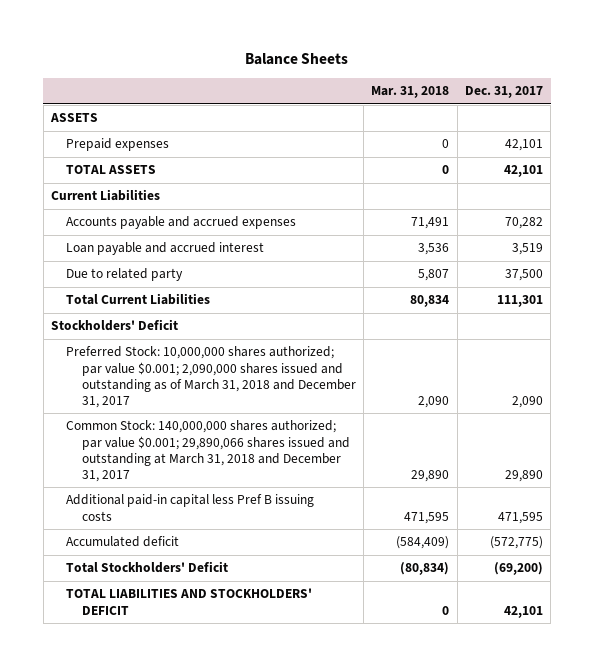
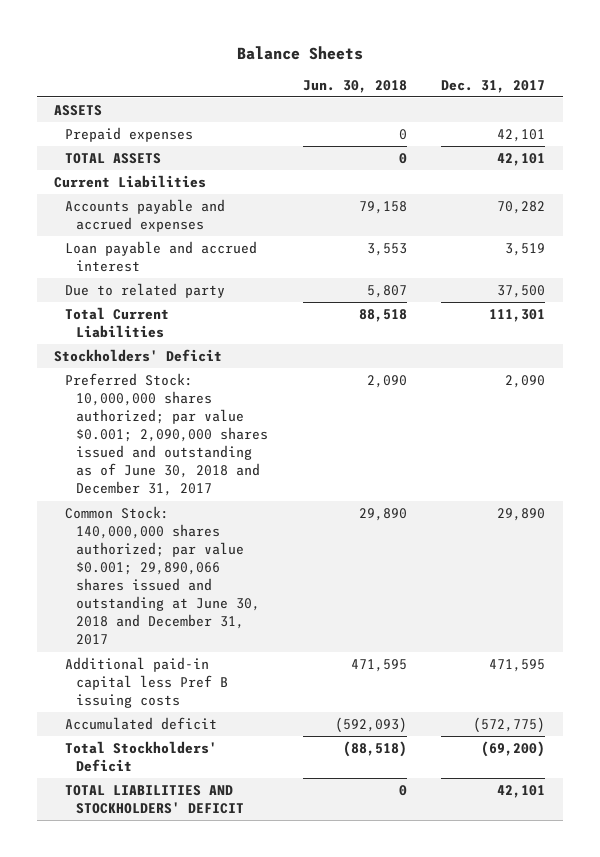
[371,86,450,99] Mar. 31, 2018 -> none
none -> [302,79,407,93] Jun. 30, 2018
[66,346,356,408] Preferred Stock: 10,000,000 shares authorized; par value $0.001; 2,090,000 shares issued and outstanding as of March 31, 2018 and December 31, 2017 -> [65,372,269,497] Preferred Stock: 10,000,000 shares authorized; par value $0.001; 2,090,000 shares issued and outstanding as of June 30, 2018 and December 31, 2017
[66,420,350,482] Common Stock: 140,000,000 shares authorized; par value $0.001; 29,890,066 shares issued and outstanding at March 31, 2018 and December 31, 2017 -> [65,505,261,646] Common Stock: 140,000,000 shares authorized; par value $0.001; 29,890,066 shares issued and outstanding at June 30, 2018 and December 31, 2017

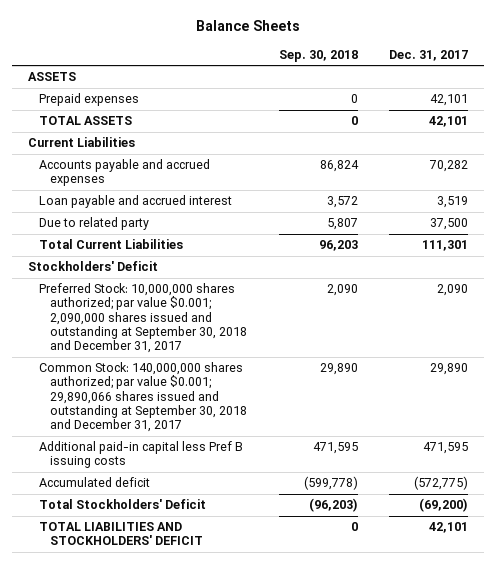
[302,79,407,93] Jun. 30, 2018 -> none
none -> [278,49,358,62] Sep. 30, 2018
[65,372,269,497] Preferred Stock: 10,000,000 shares authorized; par value $0.001; 2,090,000 shares issued and outstanding as of June 30, 2018 and December 31, 2017 -> [39,283,248,354] Preferred Stock: 10,000,000 shares authorized; par value $0.001; 2,090,000 shares issued and outstanding at September 30, 2018 and December 31, 2017
[65,505,261,646] Common Stock: 140,000,000 shares authorized; par value $0.001; 29,890,066 shares issued and outstanding at June 30, 2018 and December 31, 2017 -> [39,362,248,433] Common Stock: 140,000,000 shares authorized; par value $0.001; 29,890,066 shares issued and outstanding at September 30, 2018 and December 31, 2017

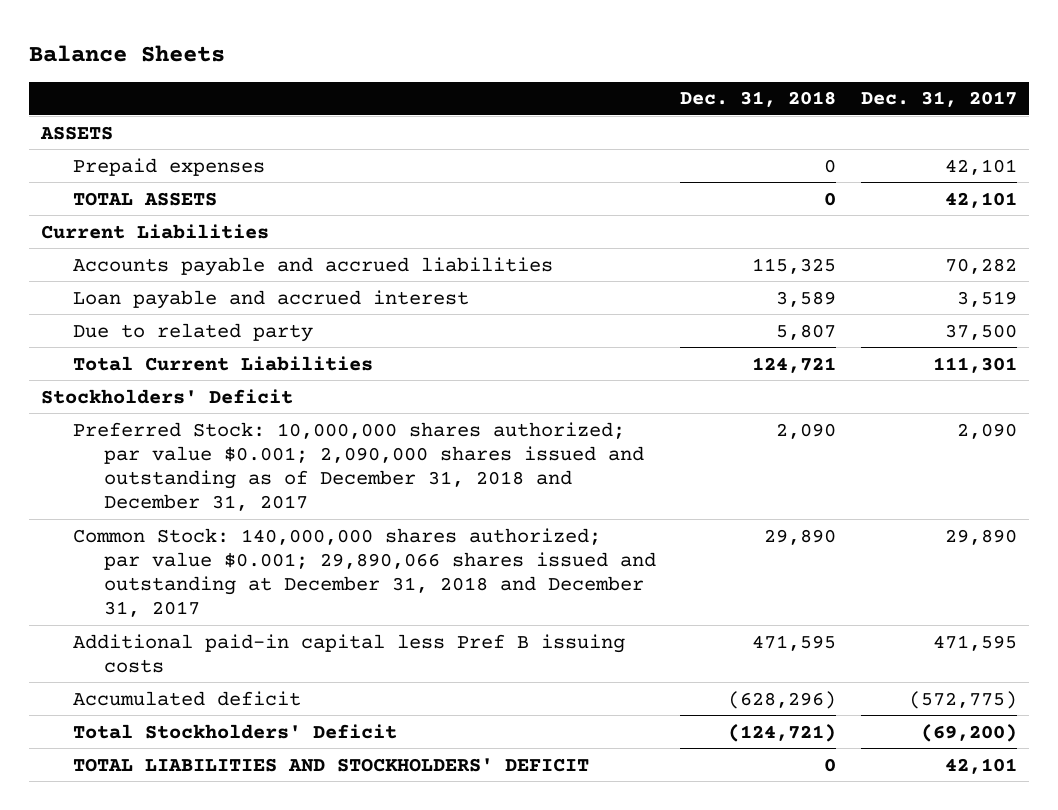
[278,49,358,62] Sep. 30, 2018 -> none
none -> [680,91,837,108] Dec. 31, 2018
[39,159,211,187] Accounts payable and accrued expenses -> [72,256,553,276] Accounts payable and accrued liabilities
[39,283,248,354] Preferred Stock: 10,000,000 shares authorized; par value $0.001; 2,090,000 shares issued and outstanding at September 30, 2018 and December 31, 2017 -> [72,421,645,512] Preferred Stock: 10,000,000 shares authorized; par value $0.001; 2,090,000 shares issued and outstanding as of December 31, 2018 and December 31, 2017
[39,362,248,433] Common Stock: 140,000,000 shares authorized; par value $0.001; 29,890,066 shares issued and outstanding at September 30, 2018 and December 31, 2017 -> [72,527,657,618] Common Stock: 140,000,000 shares authorized; par value $0.001; 29,890,066 shares issued and outstanding at December 31, 2018 and December 31, 2017

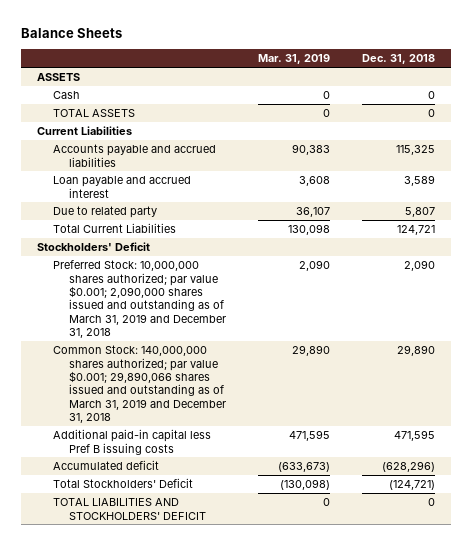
[860,91,1017,108] Dec. 31, 2017 -> none
none -> [257,54,330,65] Mar. 31, 2019
[72,157,265,176] Prepaid expenses -> none
none -> [52,91,80,100] Cash
[72,421,645,512] Preferred Stock: 10,000,000 shares authorized; par value $0.001; 2,090,000 shares issued and outstanding as of December 31, 2018 and December 31, 2017 -> [52,260,226,339] Preferred Stock: 10,000,000 shares authorized; par value $0.001; 2,090,000 shares issued and outstanding as of March 31, 2019 and December 31, 2018
[72,527,657,618] Common Stock: 140,000,000 shares authorized; par value $0.001; 29,890,066 shares issued and outstanding at December 31, 2018 and December 31, 2017 -> [52,345,226,424] Common Stock: 140,000,000 shares authorized; par value $0.001; 29,890,066 shares issued and outstanding as of March 31, 2019 and December 31, 2018

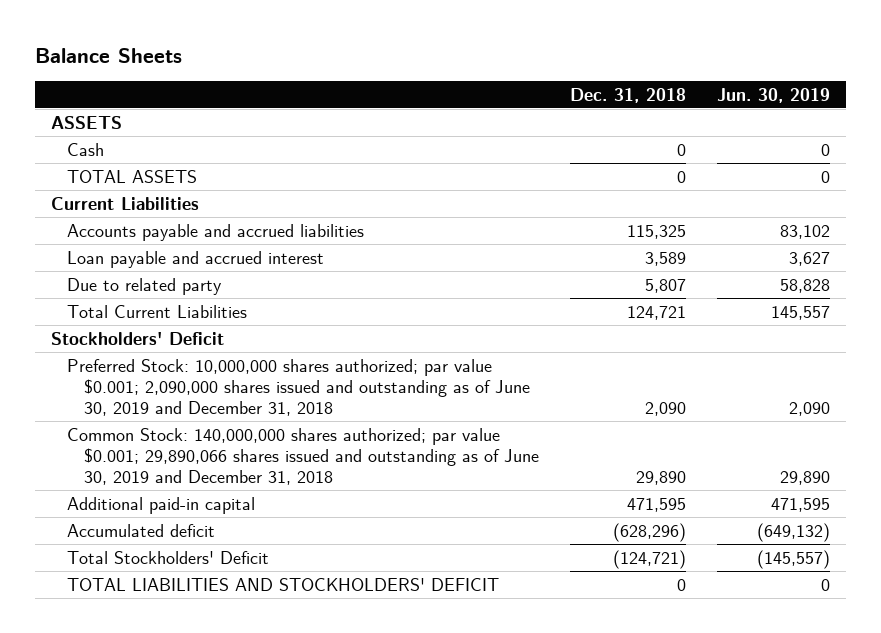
[257,54,330,65] Mar. 31, 2019 -> none
none -> [717,87,831,103] Jun. 30, 2019
[52,260,226,339] Preferred Stock: 10,000,000 shares authorized; par value $0.001; 2,090,000 shares issued and outstanding as of March 31, 2019 and December 31, 2018 -> [67,358,530,417] Preferred Stock: 10,000,000 shares authorized; par value $0.001; 2,090,000 shares issued and outstanding as of June 30, 2019 and December 31, 2018
[52,345,226,424] Common Stock: 140,000,000 shares authorized; par value $0.001; 29,890,066 shares issued and outstanding as of March 31, 2019 and December 31, 2018 -> [67,427,539,486] Common Stock: 140,000,000 shares authorized; par value $0.001; 29,890,066 shares issued and outstanding as of June 30, 2019 and December 31, 2018
[52,429,211,455] Additional paid-in capital less Pref B issuing costs -> [67,496,256,514] Additional paid-in capital

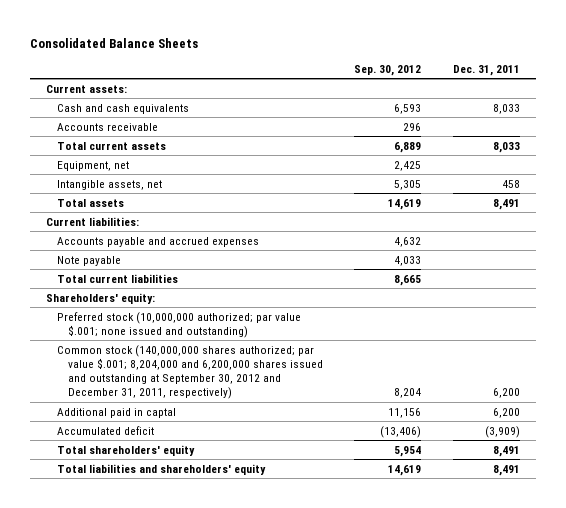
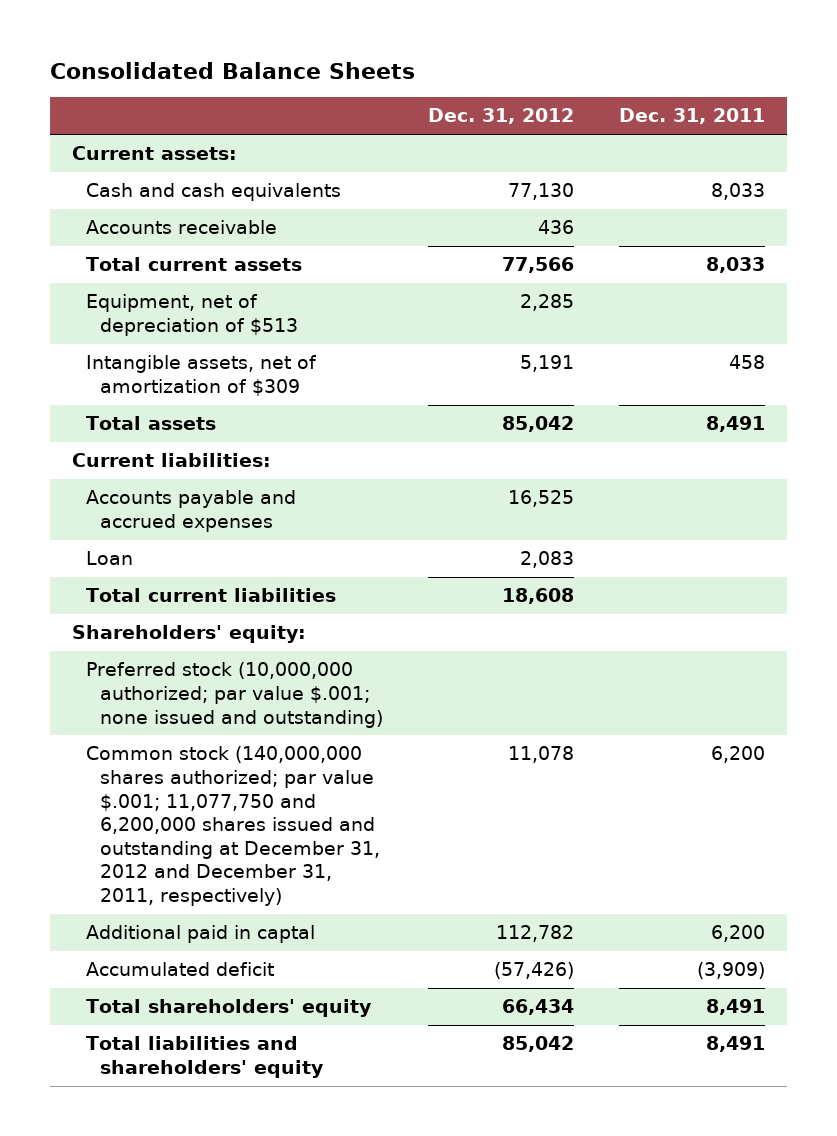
[354,64,422,76] Sep. 30, 2012 -> none
none -> [427,108,574,125] Dec. 31, 2012
[56,160,129,171] Equipment, net -> [86,294,298,336] Equipment, net of depreciation of $513
[56,179,162,190] Intangible assets, net -> [86,355,318,396] Intangible assets, net of amortization of $309
[56,255,121,266] Note payable -> [86,551,134,566] Loan
[56,344,323,399] Common stock (140,000,000 shares authorized; par value $.001; 8,204,000 and 6,200,000 shares issued and outstanding at September 30, 2012 and December 31, 2011, respectively) -> [86,746,380,906] Common stock (140,000,000 shares authorized; par value $.001; 11,077,750 and 6,200,000 shares issued and outstanding at December 31, 2012 and December 31, 2011, respectively)

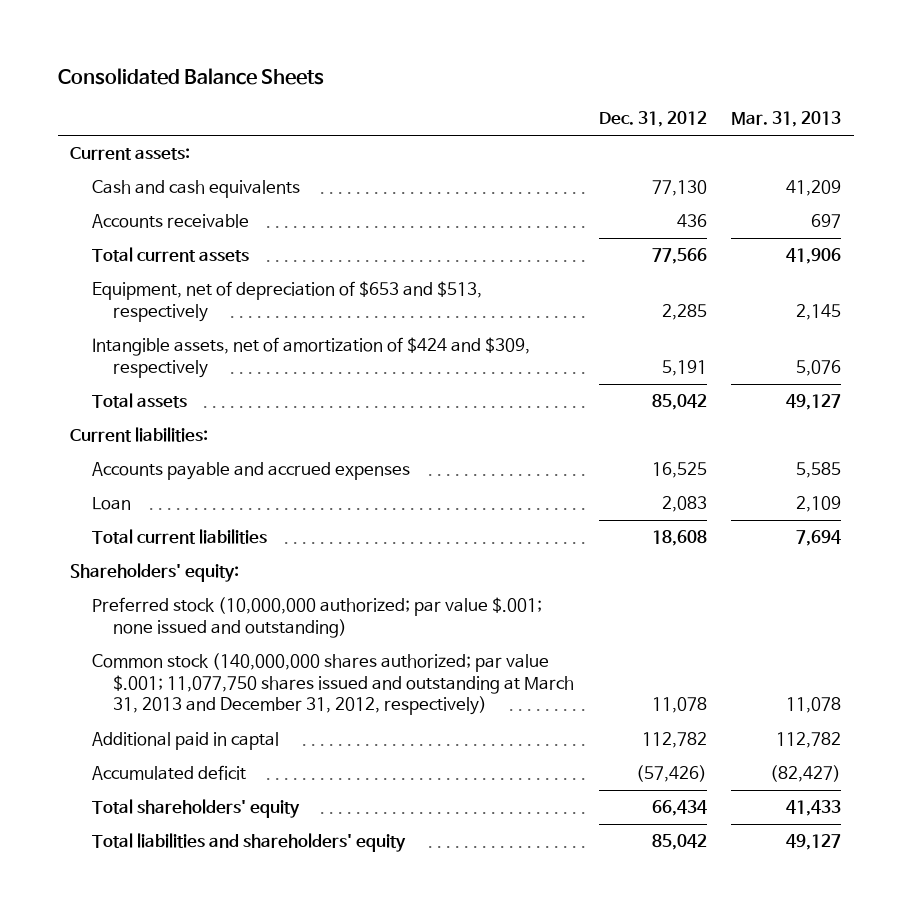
[618,108,765,125] Dec. 31, 2011 -> none
none -> [731,111,842,128] Mar. 31, 2013
[86,294,298,336] Equipment, net of depreciation of $513 -> [91,281,482,322] Equipment, net of depreciation of $653 and $513, respectively
[86,355,318,396] Intangible assets, net of amortization of $309 -> [91,337,530,378] Intangible assets, net of amortization of $424 and $309, respectively
[86,746,380,906] Common stock (140,000,000 shares authorized; par value $.001; 11,077,750 and 6,200,000 shares issued and outstanding at December 31, 2012 and December 31, 2011, respectively) -> [91,653,575,716] Common stock (140,000,000 shares authorized; par value $.001; 11,077,750 shares issued and outstanding at March 31, 2013 and December 31, 2012, respectively)

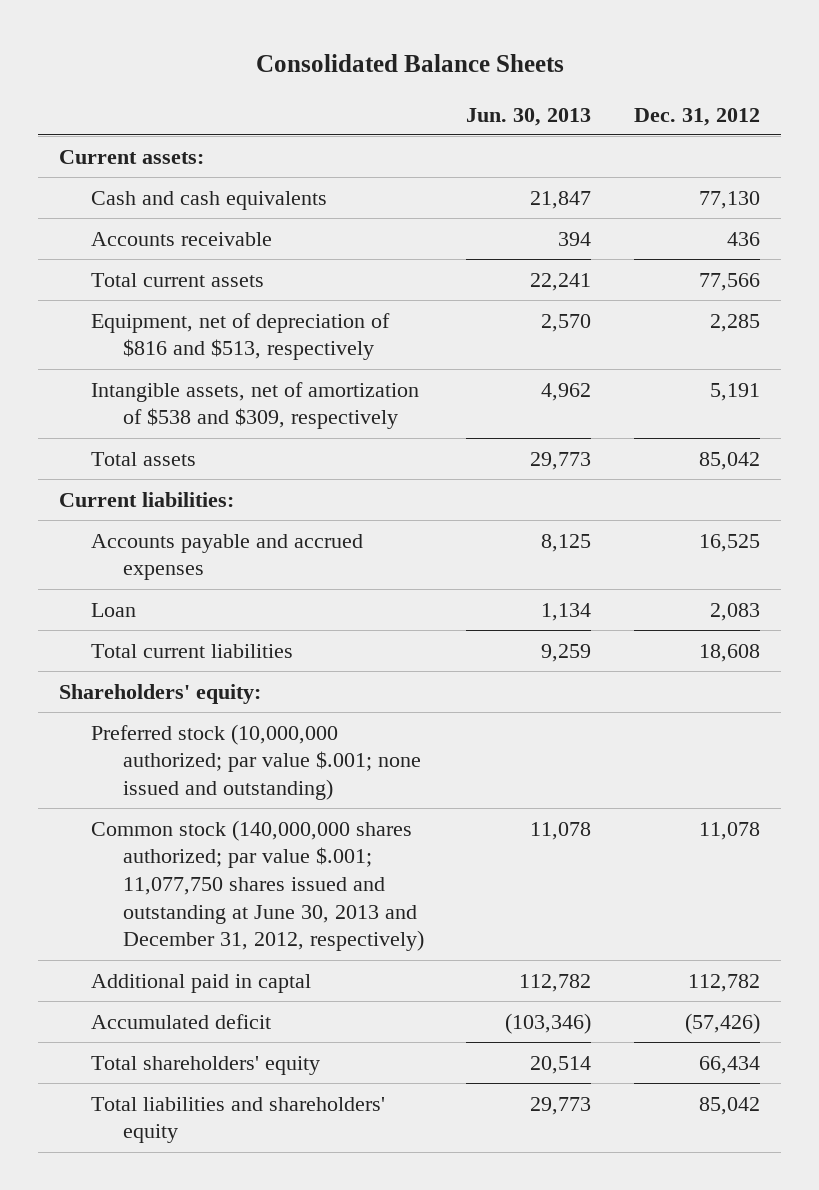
[731,111,842,128] Mar. 31, 2013 -> none
none -> [466,107,592,126] Jun. 30, 2013
[91,281,482,322] Equipment, net of depreciation of $653 and $513, respectively -> [90,312,390,361] Equipment, net of depreciation of $816 and $513, respectively
[91,337,530,378] Intangible assets, net of amortization of $424 and $309, respectively -> [90,381,419,430] Intangible assets, net of amortization of $538 and $309, respectively
[91,653,575,716] Common stock (140,000,000 shares authorized; par value $.001; 11,077,750 shares issued and outstanding at March 31, 2013 and December 31, 2012, respectively) -> [90,819,424,952] Common stock (140,000,000 shares authorized; par value $.001; 11,077,750 shares issued and outstanding at June 30, 2013 and December 31, 2012, respectively)

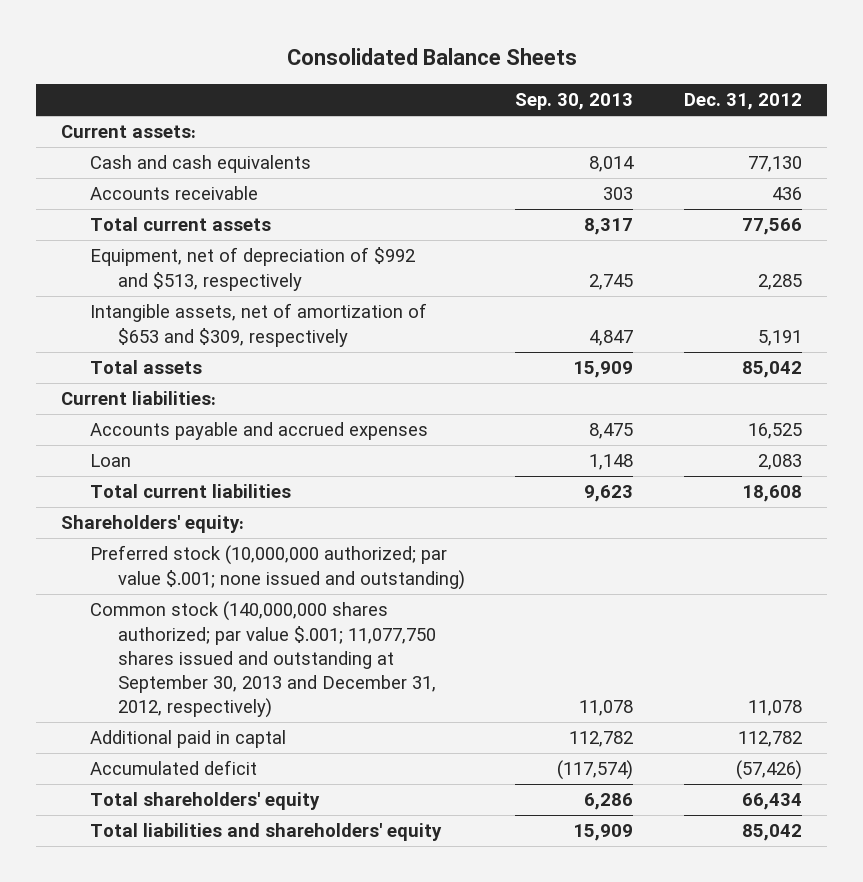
[466,107,592,126] Jun. 30, 2013 -> none
none -> [515,93,634,111] Sep. 30, 2013
[90,312,390,361] Equipment, net of depreciation of $816 and $513, respectively -> [89,247,415,291] Equipment, net of depreciation of $992 and $513, respectively
[90,381,419,430] Intangible assets, net of amortization of $538 and $309, respectively -> [89,303,427,347] Intangible assets, net of amortization of $653 and $309, respectively
[90,819,424,952] Common stock (140,000,000 shares authorized; par value $.001; 11,077,750 shares issued and outstanding at June 30, 2013 and December 31, 2012, respectively) -> [89,601,436,718] Common stock (140,000,000 shares authorized; par value $.001; 11,077,750 shares issued and outstanding at September 30, 2013 and December 31, 2012, respectively)

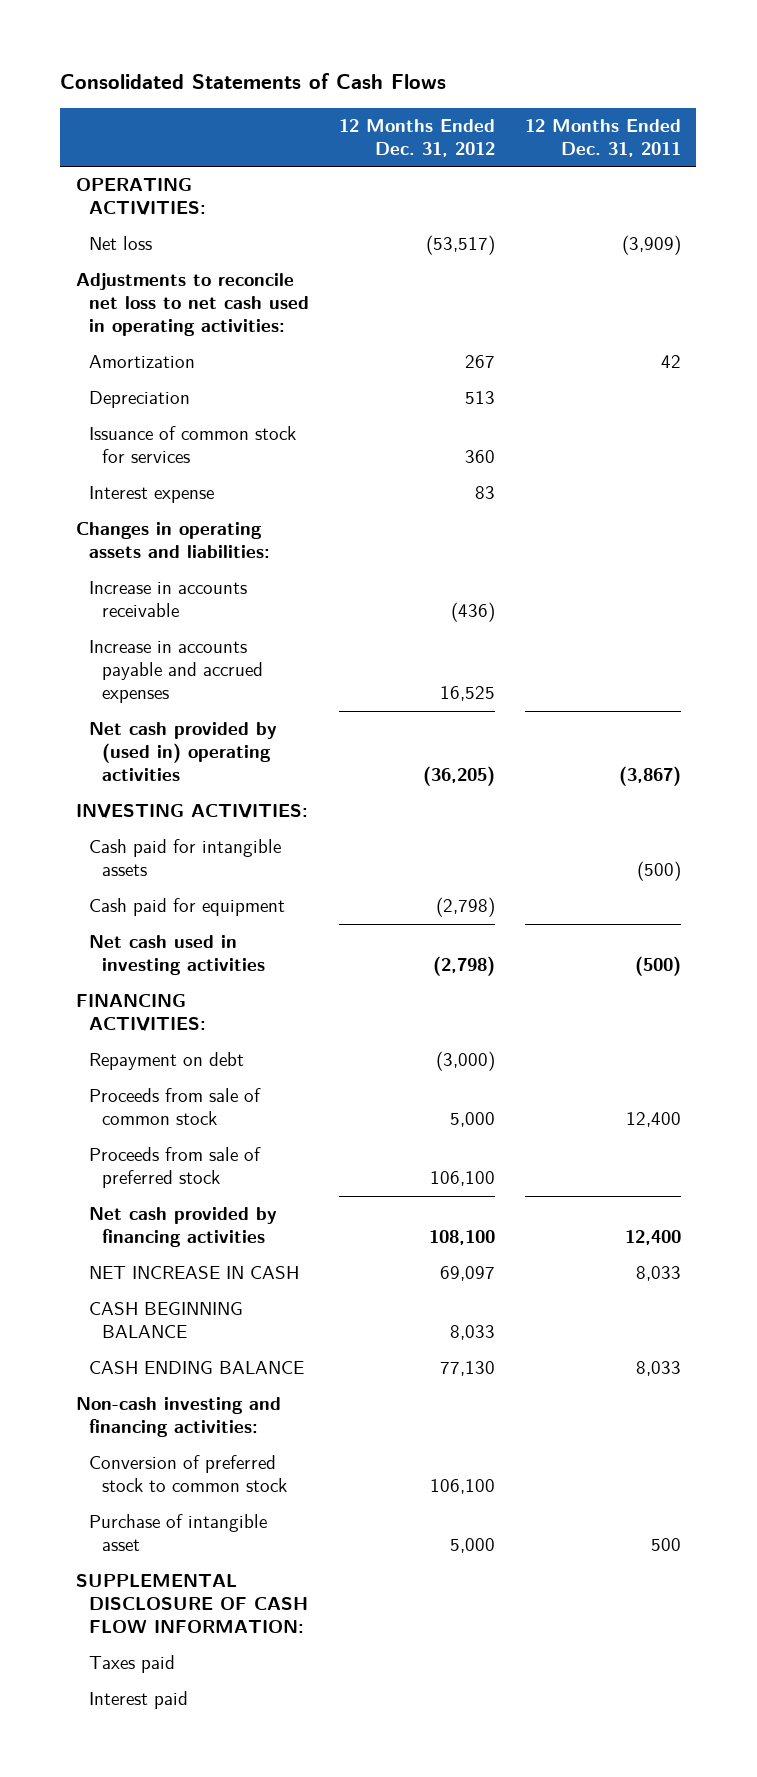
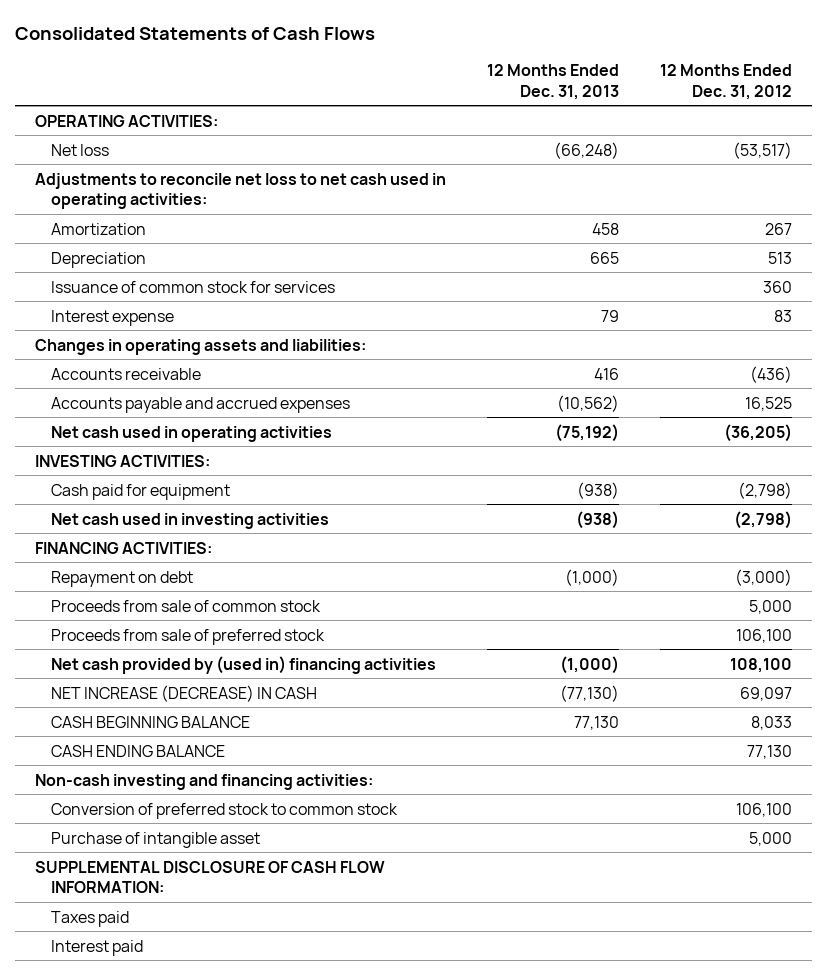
[525,118,682,157] 12 Months Ended Dec. 31, 2011 -> none
none -> [486,64,619,100] 12 Months Ended Dec. 31, 2013
[88,581,247,618] Increase in accounts receivable -> [51,367,202,380] Accounts receivable
[88,640,264,704] Increase in accounts payable and accrued expenses -> [51,396,351,413] Accounts payable and accrued expenses
[88,722,277,782] Net cash provided by (used in) operating activities -> [51,425,333,442] Net cash used in operating activities
[88,839,281,877] Cash paid for intangible assets -> none
[88,1207,277,1248] Net cash provided by financing activities -> [51,655,437,674] Net cash provided by (used in) financing activities
[88,1266,299,1280] NET INCREASE IN CASH -> [51,684,318,702] NET INCREASE (DECREASE) IN CASH

